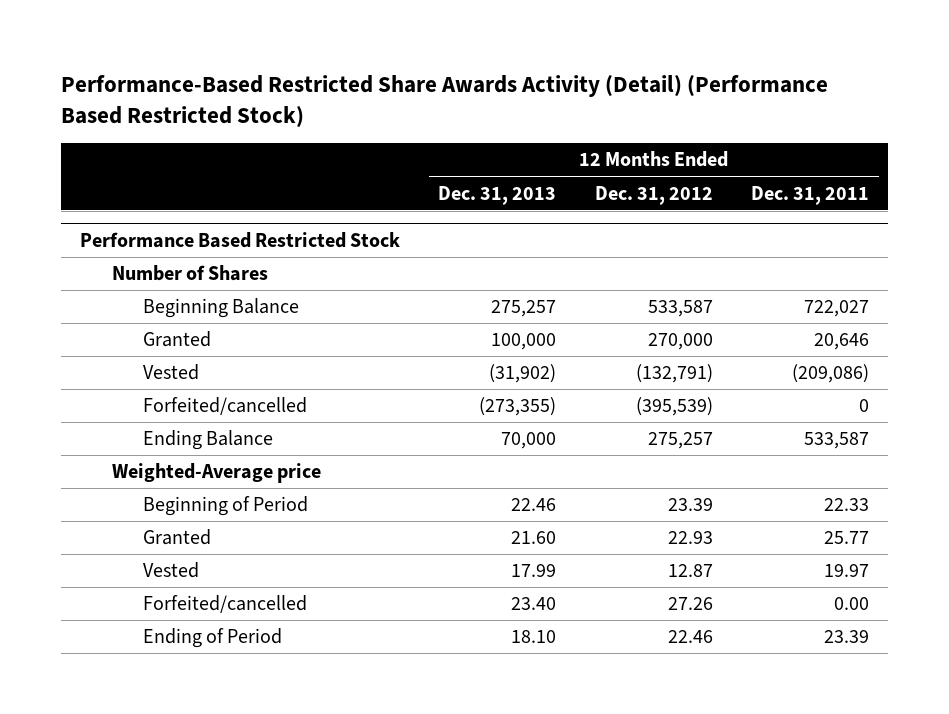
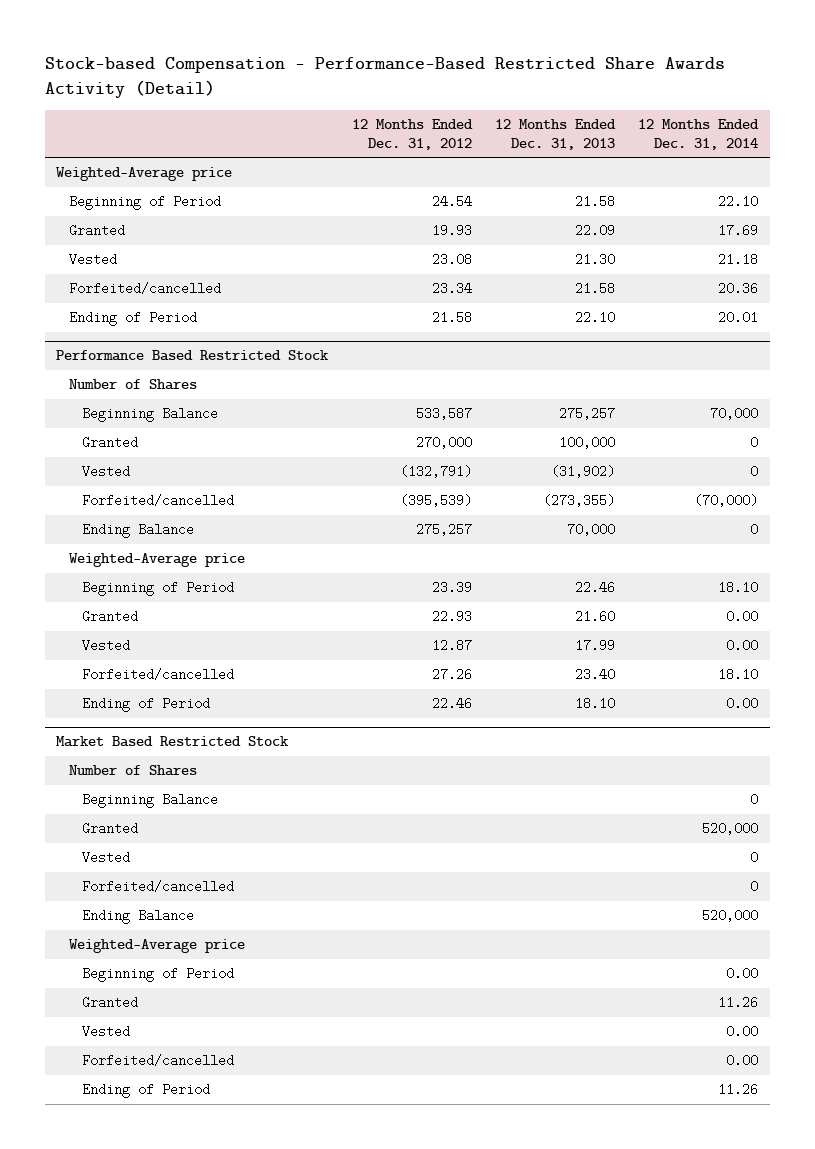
[60,74,828,129] Performance-Based Restricted Share Awards Activity (Detail) (Performance Based Restricted Stock) -> [44,57,725,99] Stock-based Compensation - Performance-Based Restricted Share Awards Activity (Detail)
[751,185,870,205] Dec. 31, 2011 -> none
none -> [638,119,760,150] 12 Months Ended Dec. 31, 2014
none -> [56,167,233,182] Weighted-Average price
none -> [69,195,222,211] Beginning of Period
none -> [69,224,126,238] Granted
none -> [69,253,118,267] Vested
none -> [69,282,222,296] Forfeited/cancelled
none -> [69,311,198,327] Ending of Period
none -> [56,736,290,748] Market Based Restricted Stock
none -> [69,765,198,777] Number of Shares
none -> [81,793,218,809] Beginning Balance
none -> [81,822,138,836] Granted
none -> [81,851,130,865] Vested
none -> [81,880,234,894] Forfeited/cancelled
none -> [81,909,194,925] Ending Balance
none -> [69,939,246,954] Weighted-Average price
none -> [81,967,234,983] Beginning of Period
none -> [81,996,138,1010] Granted
none -> [81,1025,130,1039] Vested
none -> [81,1054,234,1068] Forfeited/cancelled
none -> [81,1083,210,1099] Ending of Period

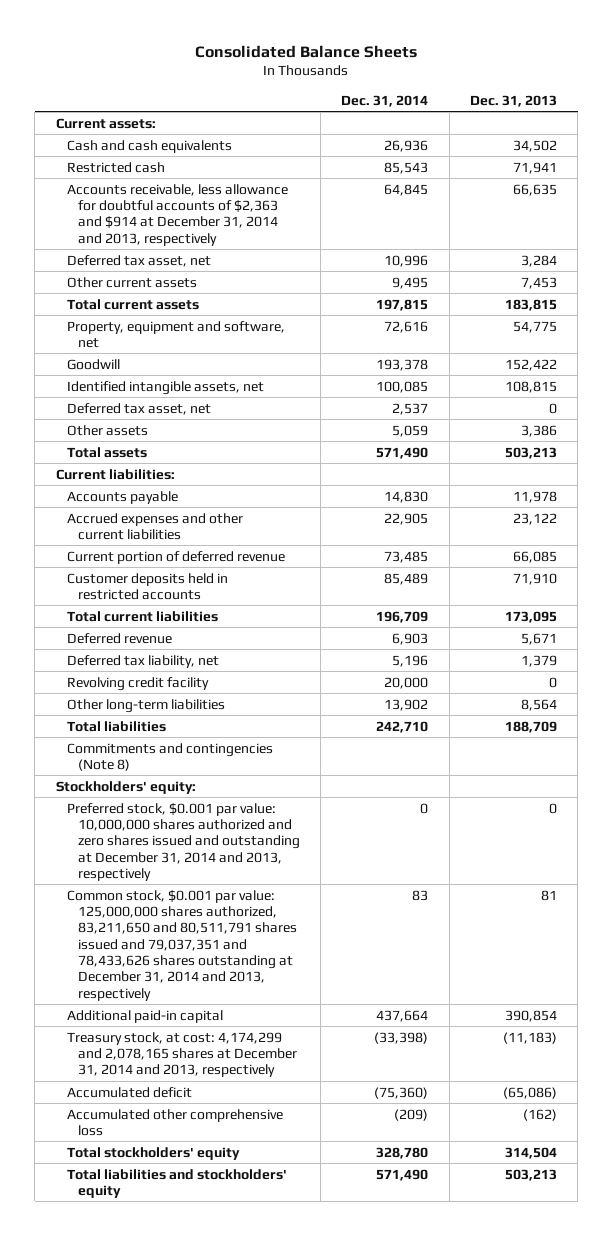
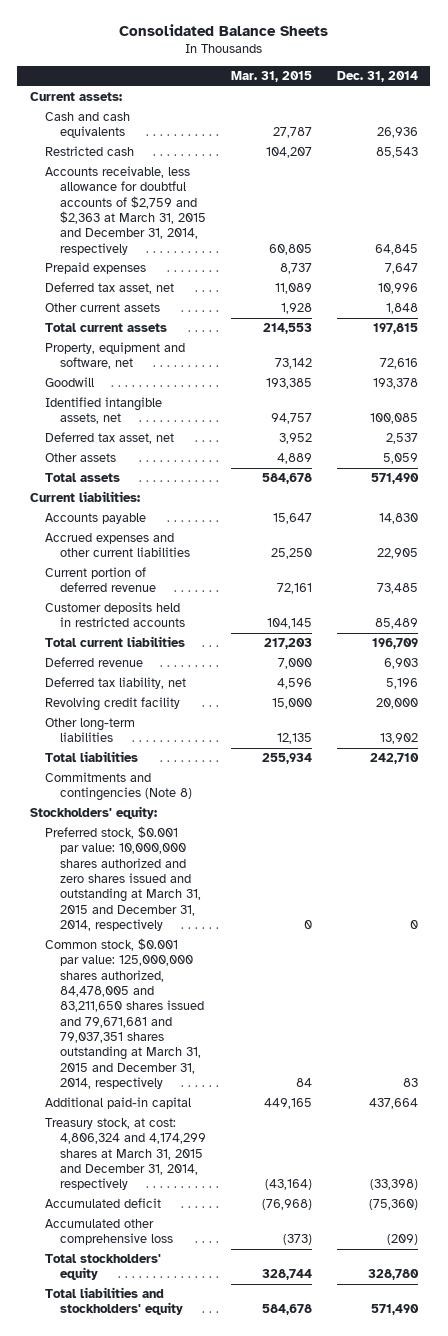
[469,94,557,107] Dec. 31, 2013 -> none
none -> [231,70,313,82] Mar. 31, 2015
[66,183,288,246] Accounts receivable, less allowance for doubtful accounts of $2,363 and $914 at December 31, 2014 and 2013, respectively -> [44,166,207,255] Accounts receivable, less allowance for doubtful accounts of $2,759 and $2,363 at March 31, 2015 and December 31, 2014, respectively
none -> [44,262,146,275] Prepaid expenses
[392,276,429,289] 9,495 -> [385,303,418,315] 1,848
[66,802,301,881] Preferred stock, $0.001 par value: 10,000,000 shares authorized and zero shares issued and outstanding at December 31, 2014 and 2013, respectively -> [44,826,202,931] Preferred stock, $0.001 par value: 10,000,000 shares authorized and zero shares issued and outstanding at March 31, 2015 and December 31, 2014, respectively
[66,889,298,1001] Common stock, $0.001 par value: 125,000,000 shares authorized, 83,211,650 and 80,511,791 shares issued and 79,037,351 and 78,433,626 shares outstanding at December 31, 2014 and 2013, respectively -> [44,938,205,1089] Common stock, $0.001 par value: 125,000,000 shares authorized, 84,478,005 and 83,211,650 shares issued and 79,671,681 and 79,037,351 shares outstanding at March 31, 2015 and December 31, 2014, respectively
[66,1031,298,1078] Treasury stock, at cost: 4,174,299 and 2,078,165 shares at December 31, 2014 and 2013, respectively -> [44,1118,207,1191] Treasury stock, at cost: 4,806,324 and 4,174,299 shares at March 31, 2015 and December 31, 2014, respectively

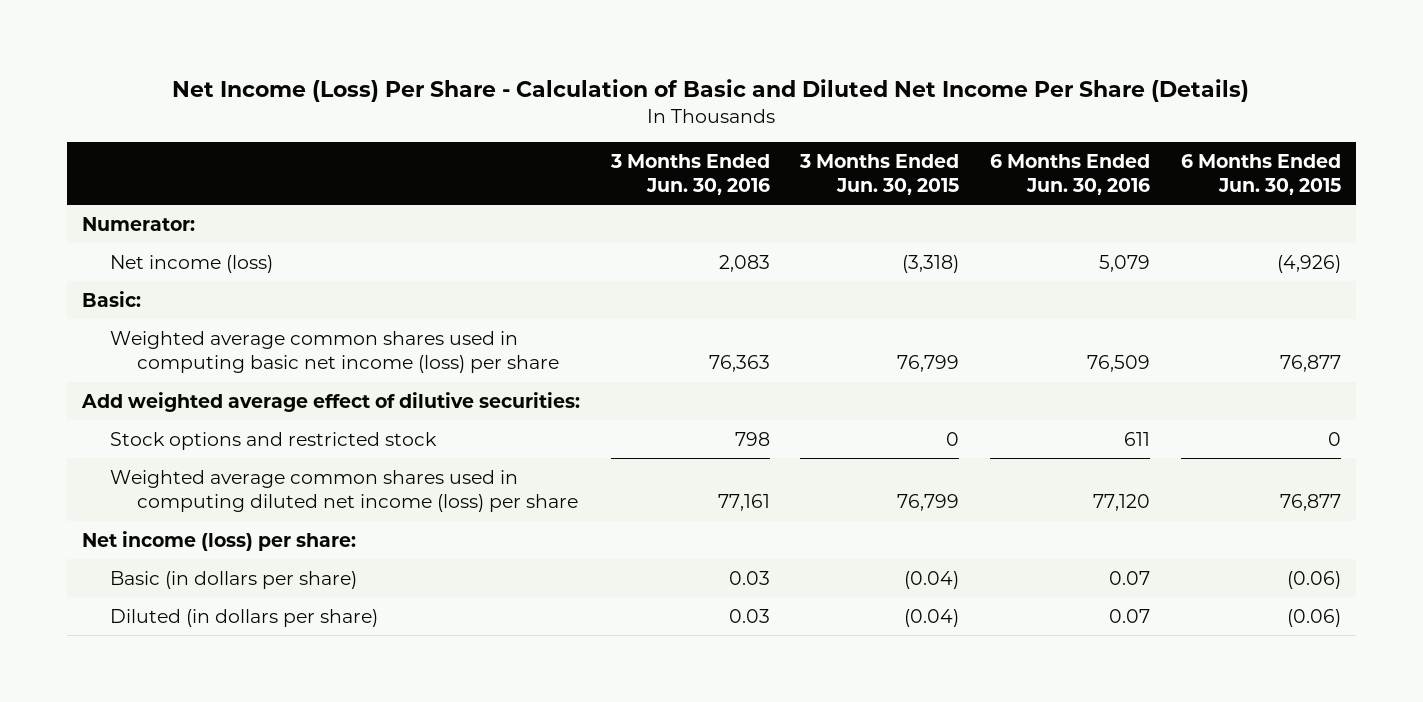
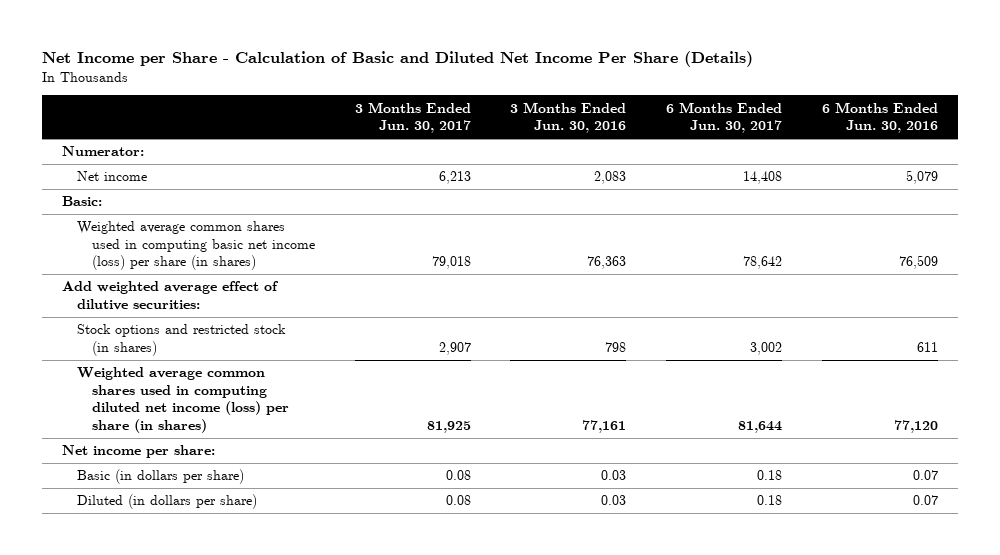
[172,78,1250,102] Net Income (Loss) Per Share - Calculation of Basic and Diluted Net Income Per Share (Details) -> [42,51,754,68] Net Income per Share - Calculation of Basic and Diluted Net Income Per Share (Details)
[799,153,960,196] 3 Months Ended Jun. 30, 2015 -> none
[1180,153,1341,196] 6 Months Ended Jun. 30, 2015 -> none
none -> [354,101,471,134] 3 Months Ended Jun. 30, 2017
none -> [666,101,783,134] 6 Months Ended Jun. 30, 2017
[109,254,273,273] Net income (loss) -> [77,171,148,182] Net income
[109,330,559,374] Weighted average common shares used in computing basic net income (loss) per share -> [77,221,315,271] Weighted average common shares used in computing basic net income (loss) per share (in shares)
[109,431,437,450] Stock options and restricted stock -> [77,324,287,356] Stock options and restricted stock (in shares)
[109,469,578,513] Weighted average common shares used in computing diluted net income (loss) per share -> [77,367,289,433] Weighted average common shares used in computing diluted net income (loss) per share (in shares)
[82,530,357,551] Net income (loss) per share: -> [62,445,216,459] Net income per share:

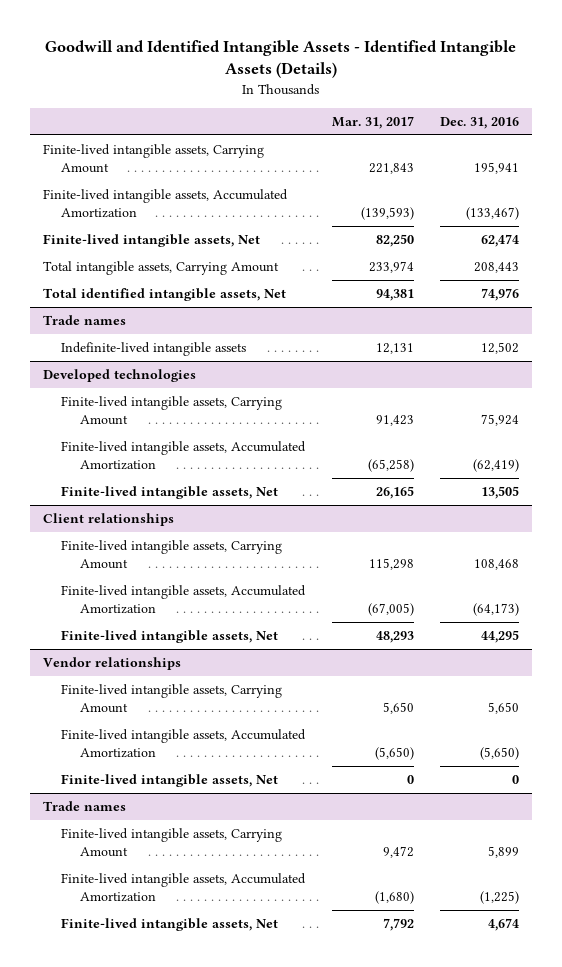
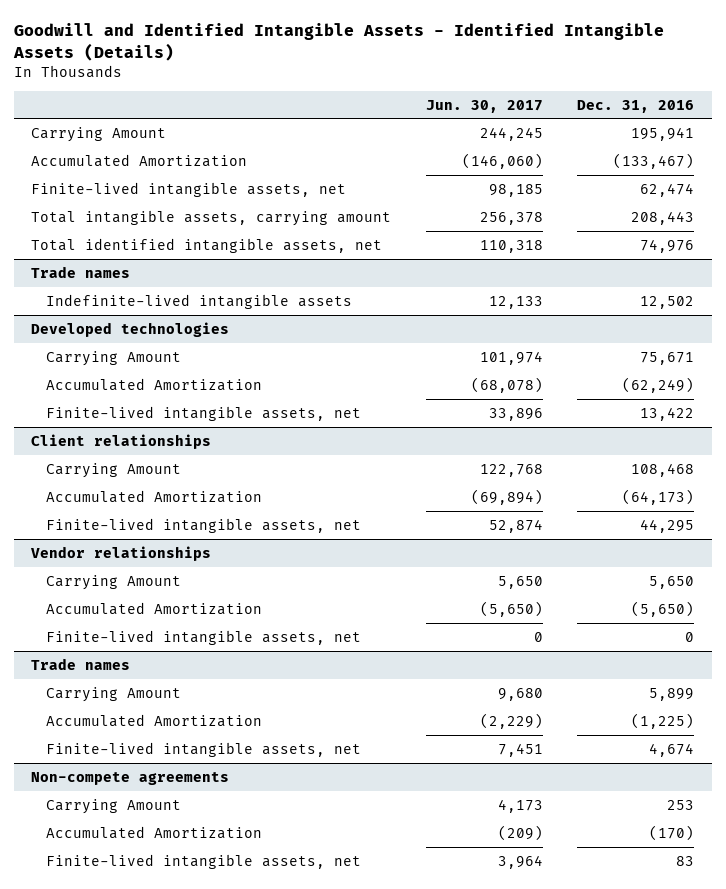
[331,115,414,129] Mar. 31, 2017 -> none
none -> [425,99,543,113] Jun. 30, 2017
[43,144,265,174] Finite-lived intangible assets, Carrying Amount -> [31,126,167,142] Carrying Amount
[43,189,289,219] Finite-lived intangible assets, Accumulated Amortization -> [31,153,248,167] Accumulated Amortization
[43,234,261,248] Finite-lived intangible assets, Net -> [31,181,347,197] Finite-lived intangible assets, net
[43,261,280,276] Total intangible assets, Carrying Amount -> [31,209,392,226] Total intangible assets, carrying amount
[43,288,287,302] Total identified intangible assets, Net -> [31,237,383,253] Total identified intangible assets, net
[61,396,283,426] Finite-lived intangible assets, Carrying Amount -> [46,350,182,366] Carrying Amount
[480,414,519,427] 75,924 -> [640,351,695,365] 75,671
[61,441,307,471] Finite-lived intangible assets, Accumulated Amortization -> [46,377,263,391] Accumulated Amortization
[472,459,519,473] (62,419) -> [622,376,695,393] (62,249)
[61,486,279,500] Finite-lived intangible assets, Net -> [46,405,362,421] Finite-lived intangible assets, net
[480,486,519,500] 13,505 -> [640,406,695,421] 13,422
[61,540,283,570] Finite-lived intangible assets, Carrying Amount -> [46,462,182,478] Carrying Amount
[61,585,307,615] Finite-lived intangible assets, Accumulated Amortization -> [46,489,263,503] Accumulated Amortization
[61,630,279,644] Finite-lived intangible assets, Net -> [46,517,362,533] Finite-lived intangible assets, net
[61,684,283,714] Finite-lived intangible assets, Carrying Amount -> [46,574,182,590] Carrying Amount
[61,729,307,759] Finite-lived intangible assets, Accumulated Amortization -> [46,601,263,615] Accumulated Amortization
[61,774,279,788] Finite-lived intangible assets, Net -> [46,629,362,645] Finite-lived intangible assets, net
[61,828,283,858] Finite-lived intangible assets, Carrying Amount -> [46,686,182,702] Carrying Amount
[61,873,307,903] Finite-lived intangible assets, Accumulated Amortization -> [46,713,263,727] Accumulated Amortization
[61,918,279,932] Finite-lived intangible assets, Net -> [46,741,362,757] Finite-lived intangible assets, net
none -> [31,771,230,785] Non-compete agreements
none -> [46,798,182,814] Carrying Amount
none -> [46,825,263,839] Accumulated Amortization
none -> [46,853,362,869] Finite-lived intangible assets, net

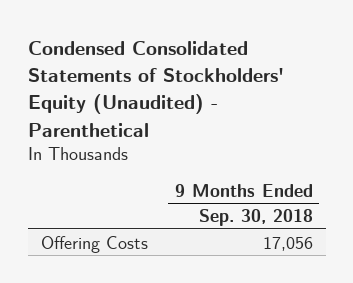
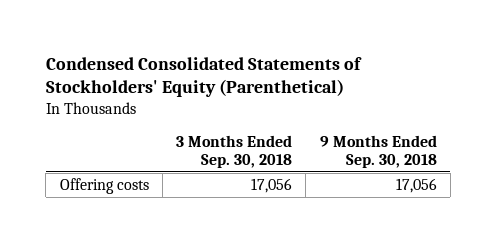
[27,40,284,137] Condensed Consolidated Statements of Stockholders' Equity (Unaudited) - Parenthetical -> [45,56,362,98] Condensed Consolidated Statements of Stockholders' Equity (Parenthetical)
none -> [176,134,293,168] 3 Months Ended Sep. 30, 2018
[40,235,148,253] Offering Costs -> [59,178,149,195] Offering costs

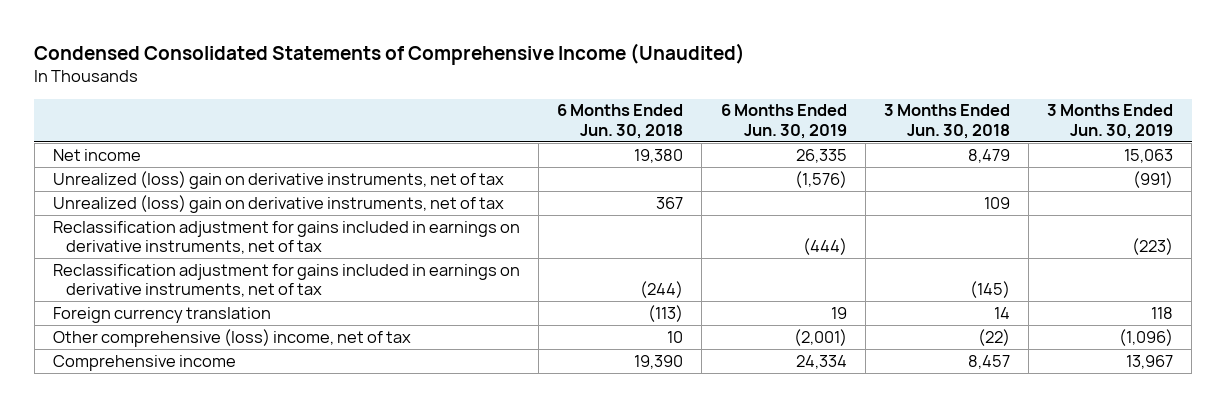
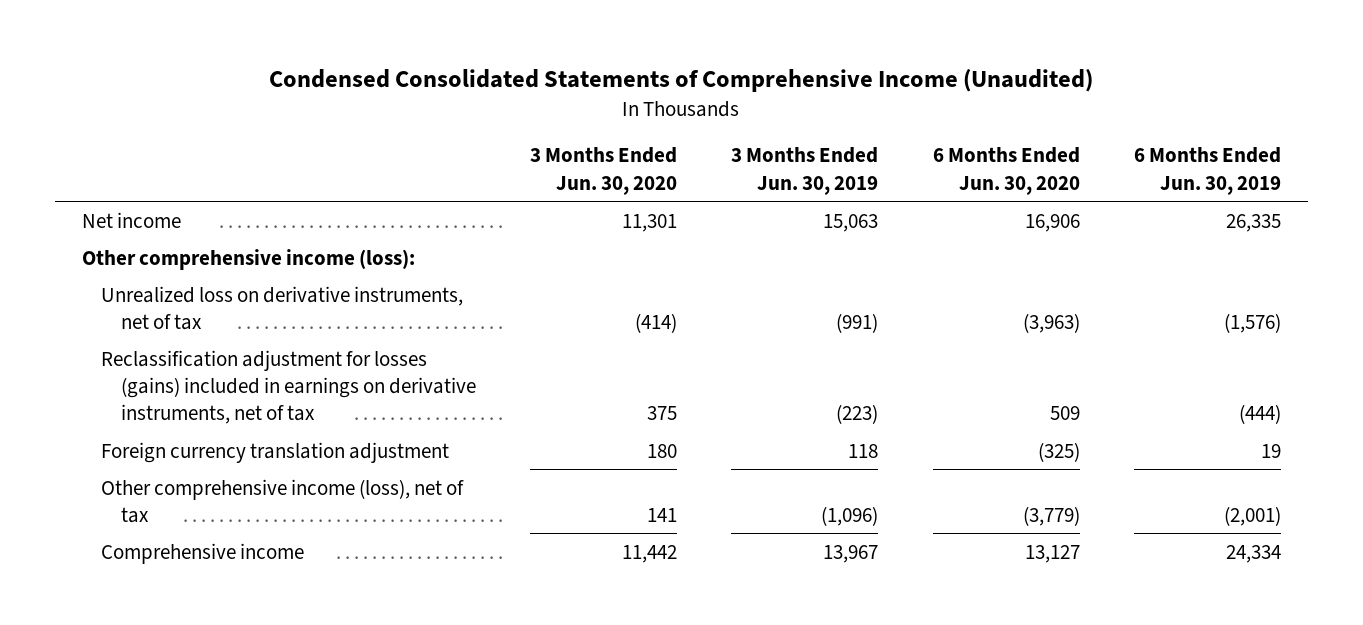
[557,104,684,139] 6 Months Ended Jun. 30, 2018 -> none
[883,104,1010,139] 3 Months Ended Jun. 30, 2018 -> none
none -> [530,147,678,195] 3 Months Ended Jun. 30, 2020
none -> [932,147,1080,195] 6 Months Ended Jun. 30, 2020
[53,194,505,213] Unrealized (loss) gain on derivative instruments, net of tax -> none
[53,263,521,298] Reclassification adjustment for gains included in earnings on derivative instruments, net of tax -> none
none -> [81,248,415,270] Other comprehensive income (loss):
[53,170,505,189] Unrealized (loss) gain on derivative instruments, net of tax -> [101,285,464,330] Unrealized loss on derivative instruments, net of tax
[53,220,521,255] Reclassification adjustment for gains included in earnings on derivative instruments, net of tax -> [101,349,476,424] Reclassification adjustment for losses (gains) included in earnings on derivative instruments, net of tax
[53,306,272,323] Foreign currency translation -> [101,441,450,463] Foreign currency translation adjustment
[53,328,412,347] Other comprehensive (loss) income, net of tax -> [101,478,465,523] Other comprehensive income (loss), net of tax

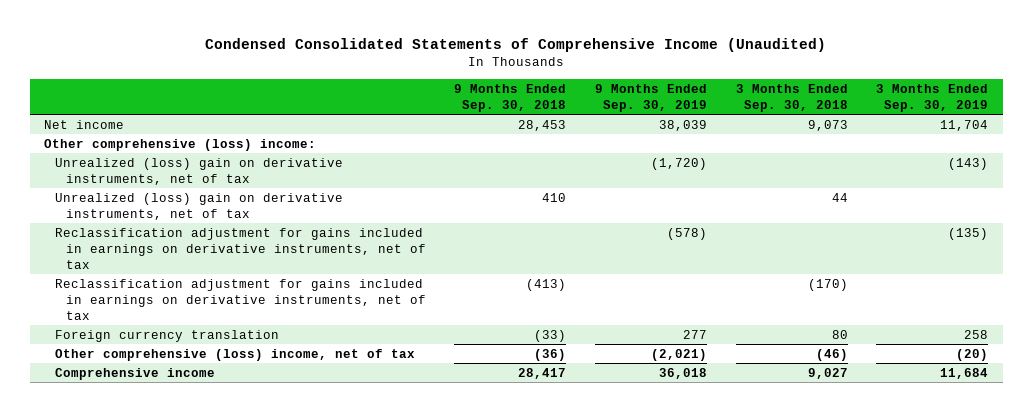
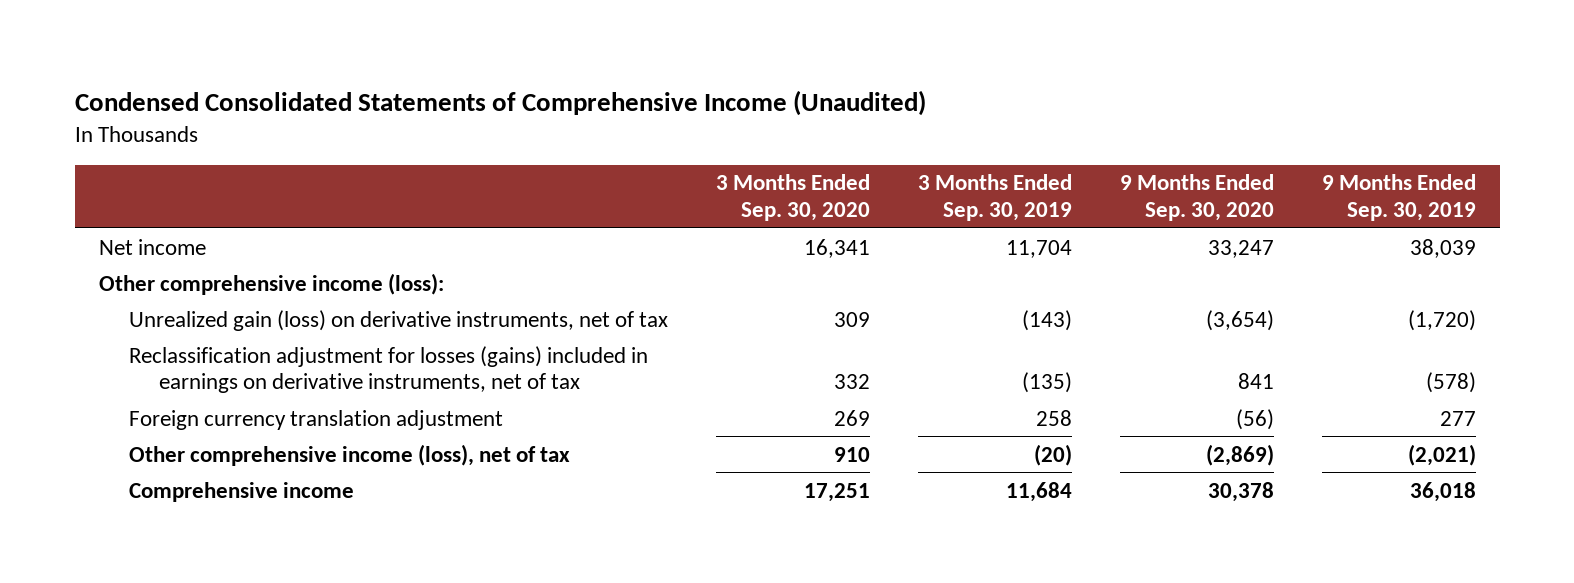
[454,84,567,112] 9 Months Ended Sep. 30, 2018 -> none
[735,84,848,112] 3 Months Ended Sep. 30, 2018 -> none
none -> [715,174,870,222] 3 Months Ended Sep. 30, 2020
none -> [1119,174,1274,222] 9 Months Ended Sep. 30, 2020
[54,192,343,220] Unrealized (loss) gain on derivative instruments, net of tax -> none
[54,278,426,320] Reclassification adjustment for gains included in earnings on derivative instruments, net of tax -> none
[43,138,316,151] Other comprehensive (loss) income: -> [98,272,444,295] Other comprehensive income (loss):
[54,157,343,185] Unrealized (loss) gain on derivative instruments, net of tax -> [128,309,668,331] Unrealized gain (loss) on derivative instruments, net of tax
[54,227,426,269] Reclassification adjustment for gains included in earnings on derivative instruments, net of tax -> [128,345,648,394] Reclassification adjustment for losses (gains) included in earnings on derivative instruments, net of tax
[54,329,279,342] Foreign currency translation -> [128,409,503,430] Foreign currency translation adjustment
[54,348,415,361] Other comprehensive (loss) income, net of tax -> [128,443,570,466] Other comprehensive income (loss), net of tax

